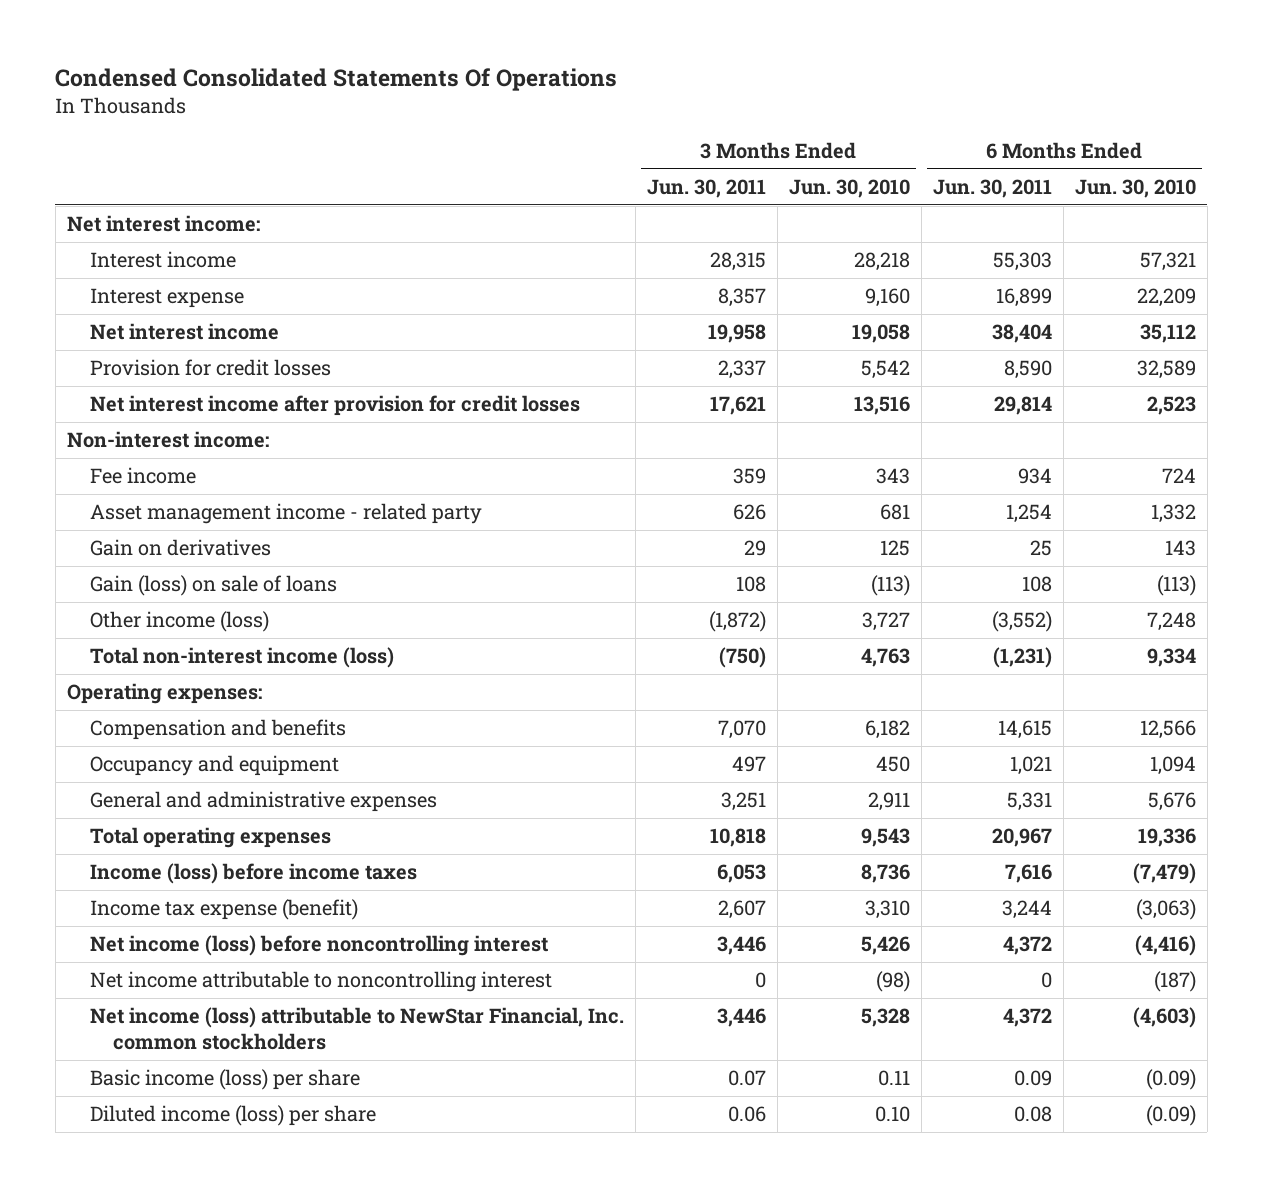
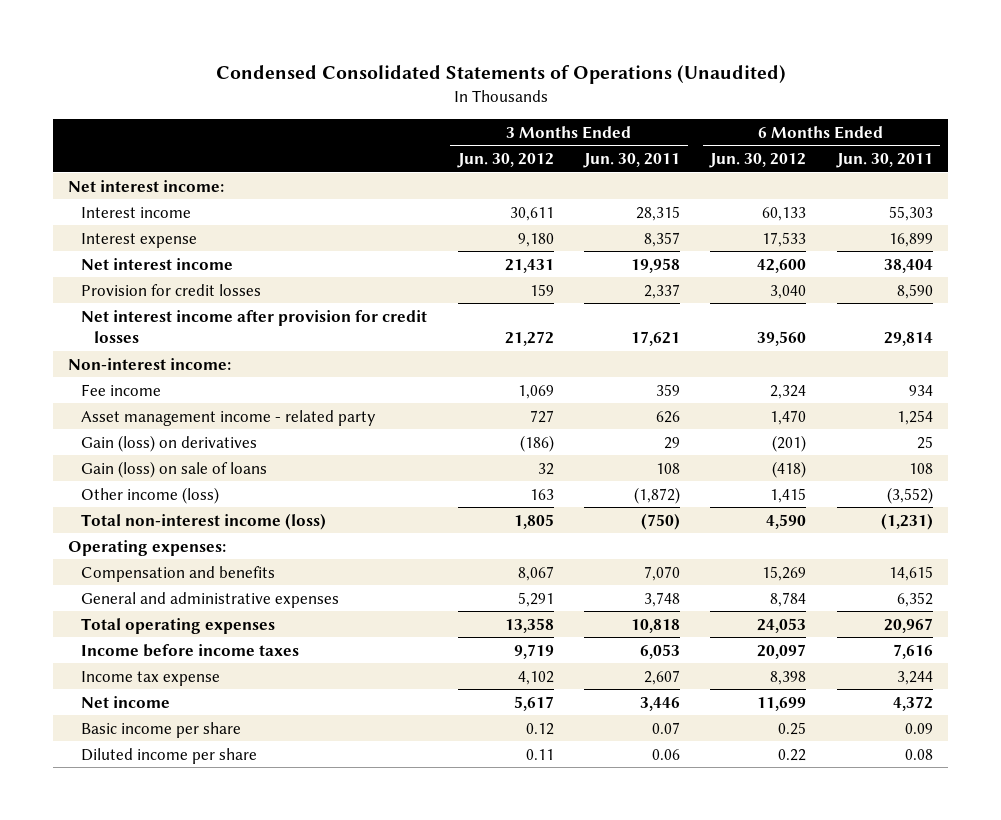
[55,68,618,92] Condensed Consolidated Statements Of Operations -> [215,65,786,85] Condensed Consolidated Statements of Operations (Unaudited)
[788,178,910,198] Jun. 30, 2010 -> none
[1074,178,1196,198] Jun. 30, 2010 -> none
none -> [456,153,554,169] Jun. 30, 2012
none -> [709,153,807,169] Jun. 30, 2012
[90,539,272,557] Gain on derivatives -> [81,434,258,452] Gain (loss) on derivatives
[90,755,340,777] Occupancy and equipment -> none
[721,792,767,812] 3,251 -> [643,591,680,607] 3,748
[1006,792,1052,812] 5,331 -> [896,591,933,607] 6,352
[90,935,549,957] Net income (loss) before noncontrolling interest -> none
[90,971,553,993] Net income attributable to noncontrolling interest -> none
[90,863,418,885] Income (loss) before income taxes -> [81,643,300,657] Income before income taxes
[90,899,359,921] Income tax expense (benefit) -> [81,670,221,686] Income tax expense
[90,1007,625,1050] Net income (loss) attributable to NewStar Financial, Inc. common stockholders -> [81,695,171,708] Net income
[90,1069,361,1091] Basic income (loss) per share -> [81,721,242,738] Basic income per share
[90,1105,377,1127] Diluted income (loss) per share -> [81,747,258,764] Diluted income per share

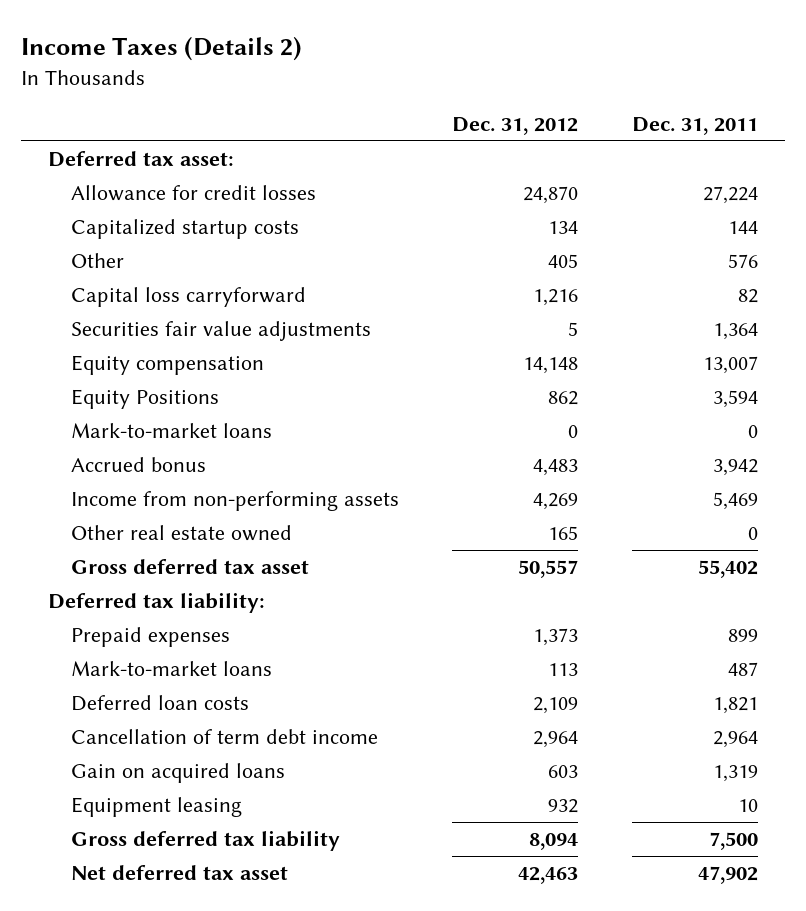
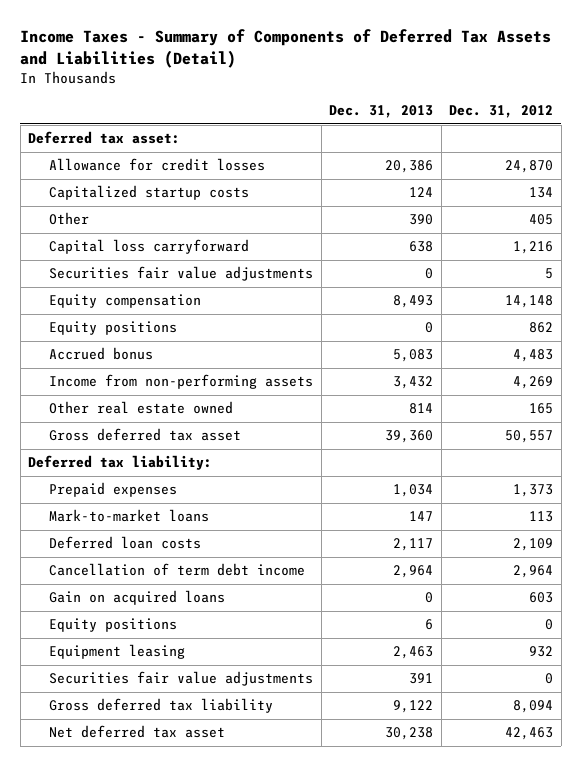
[21,36,303,62] Income Taxes (Details 2) -> [20,29,552,68] Income Taxes - Summary of Components of Deferred Tax Assets and Liabilities (Detail)
[632,117,759,136] Dec. 31, 2011 -> none
none -> [329,105,434,119] Dec. 31, 2013
[70,422,272,438] Mark-to-market loans -> none
[70,388,219,409] Equity Positions -> [48,321,177,336] Equity positions
none -> [48,618,177,633] Equity positions
none -> [48,671,313,687] Securities fair value adjustments

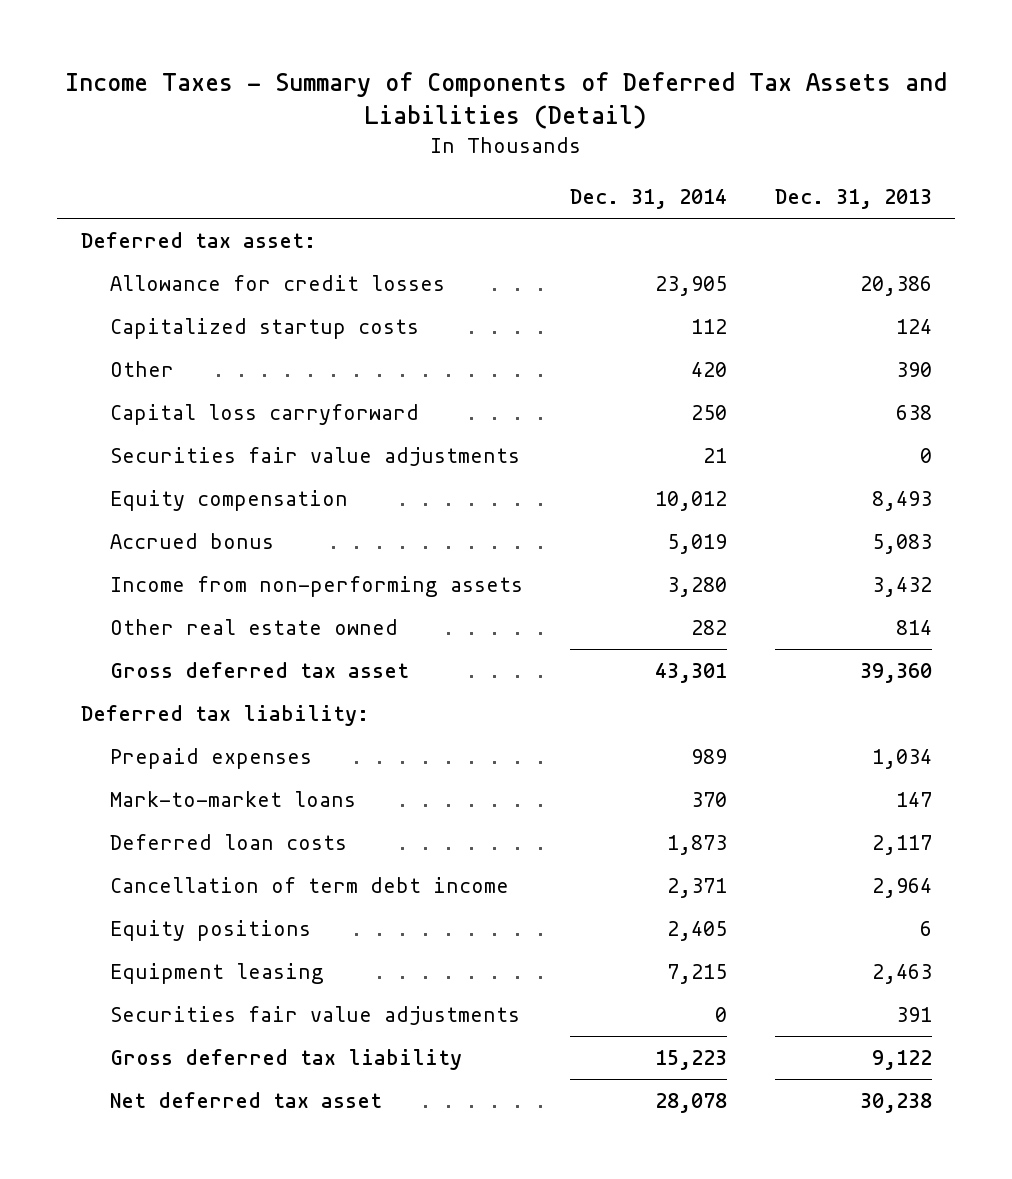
[449,105,554,119] Dec. 31, 2012 -> none
none -> [570,189,728,210] Dec. 31, 2014
[48,321,177,336] Equity positions -> none
[48,590,225,606] Gain on acquired loans -> none

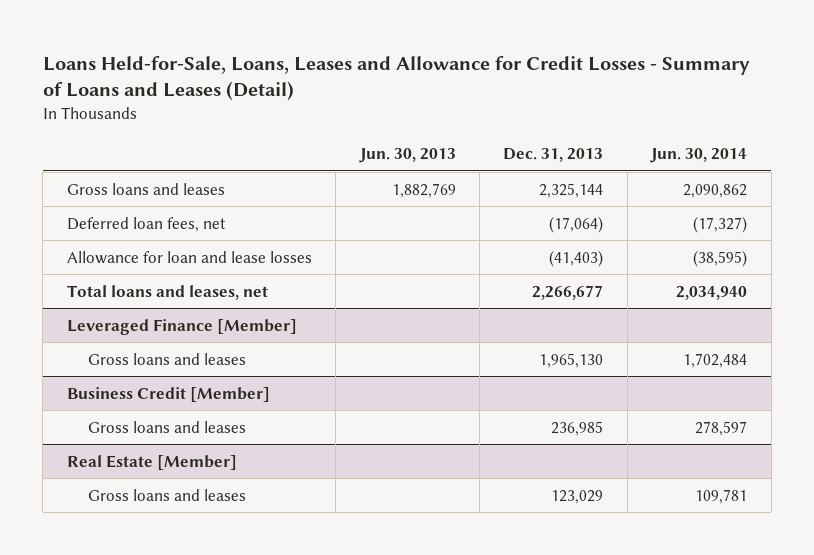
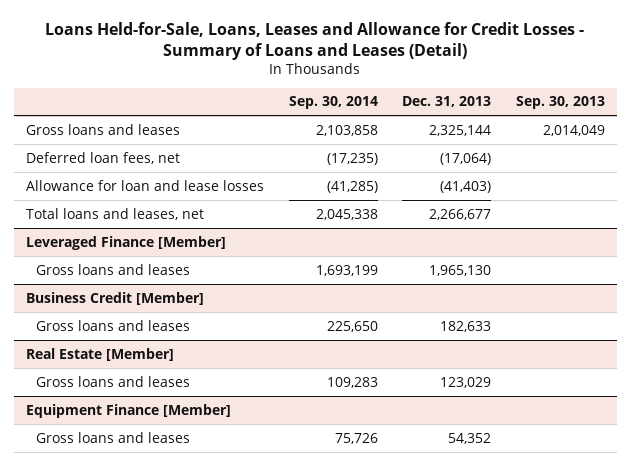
[358,148,456,164] Jun. 30, 2013 -> none
[650,148,748,164] Jun. 30, 2014 -> none
none -> [288,96,378,110] Sep. 30, 2014
none -> [515,96,605,110] Sep. 30, 2013
[551,420,604,436] 236,985 -> [440,320,492,332] 182,633
none -> [26,403,232,418] Equipment Finance [Member]
none -> [35,431,190,443] Gross loans and leases

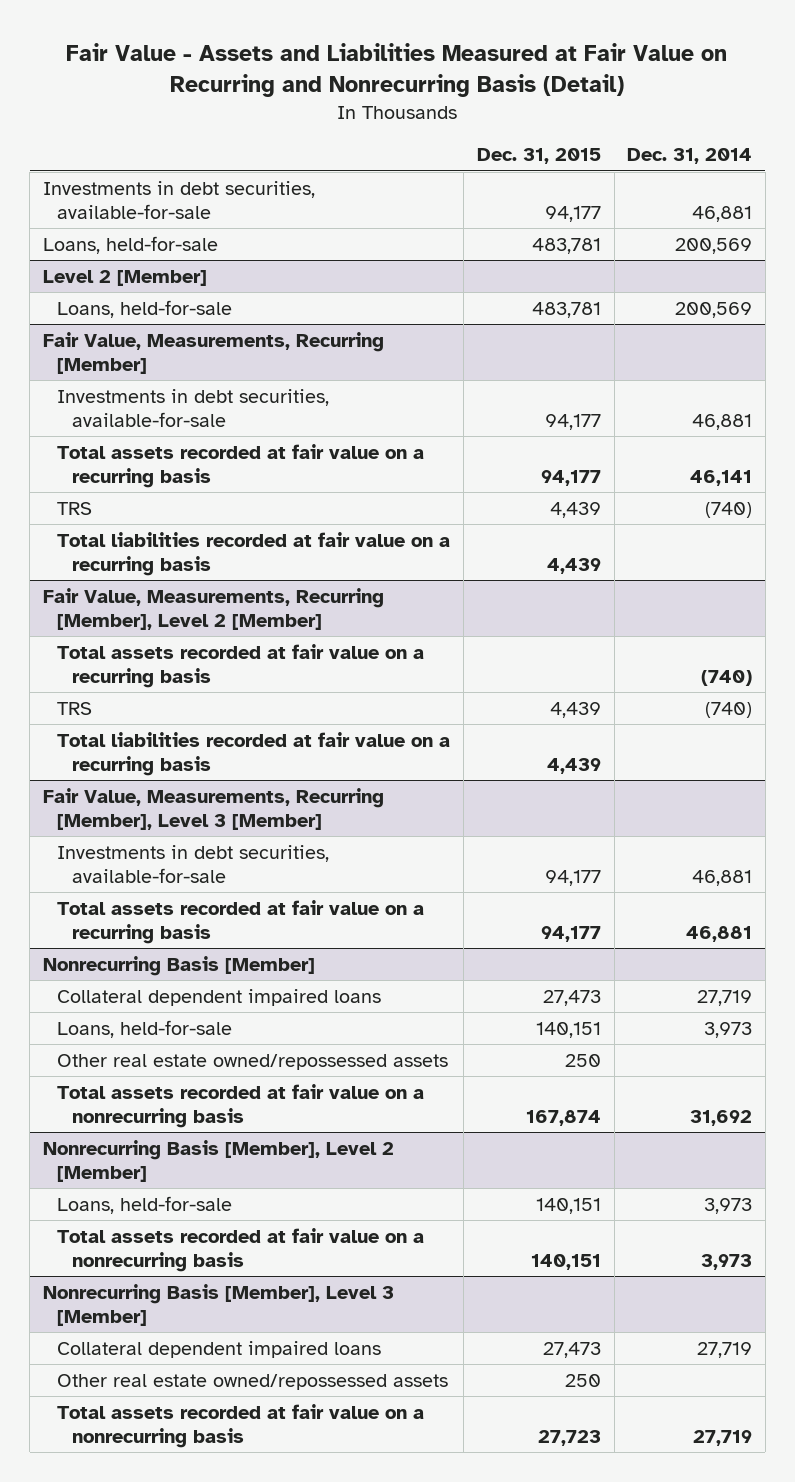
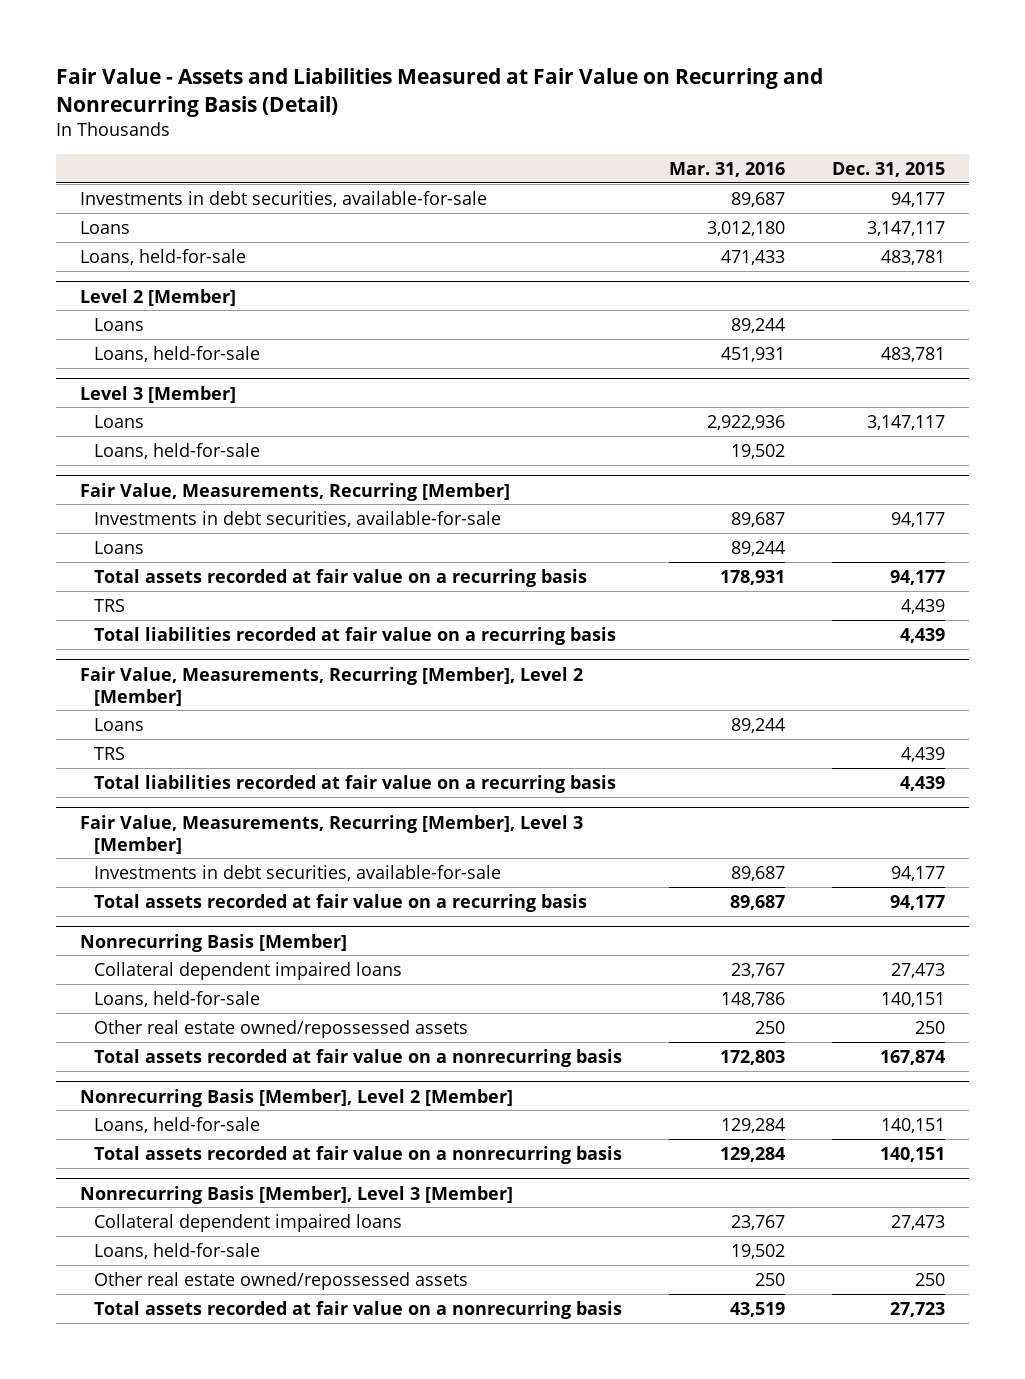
[627,148,753,165] Dec. 31, 2014 -> none
none -> [669,161,786,177] Mar. 31, 2016
none -> [79,220,130,234] Loans
none -> [93,317,144,331] Loans
none -> [79,385,236,403] Level 3 [Member]
none -> [93,414,144,428] Loans
none -> [93,442,260,459] Loans, held-for-sale
none -> [93,540,144,554] Loans
[57,643,425,689] Total assets recorded at fair value on a recurring basis -> none
none -> [93,717,144,731] Loans
none -> [93,1242,260,1259] Loans, held-for-sale

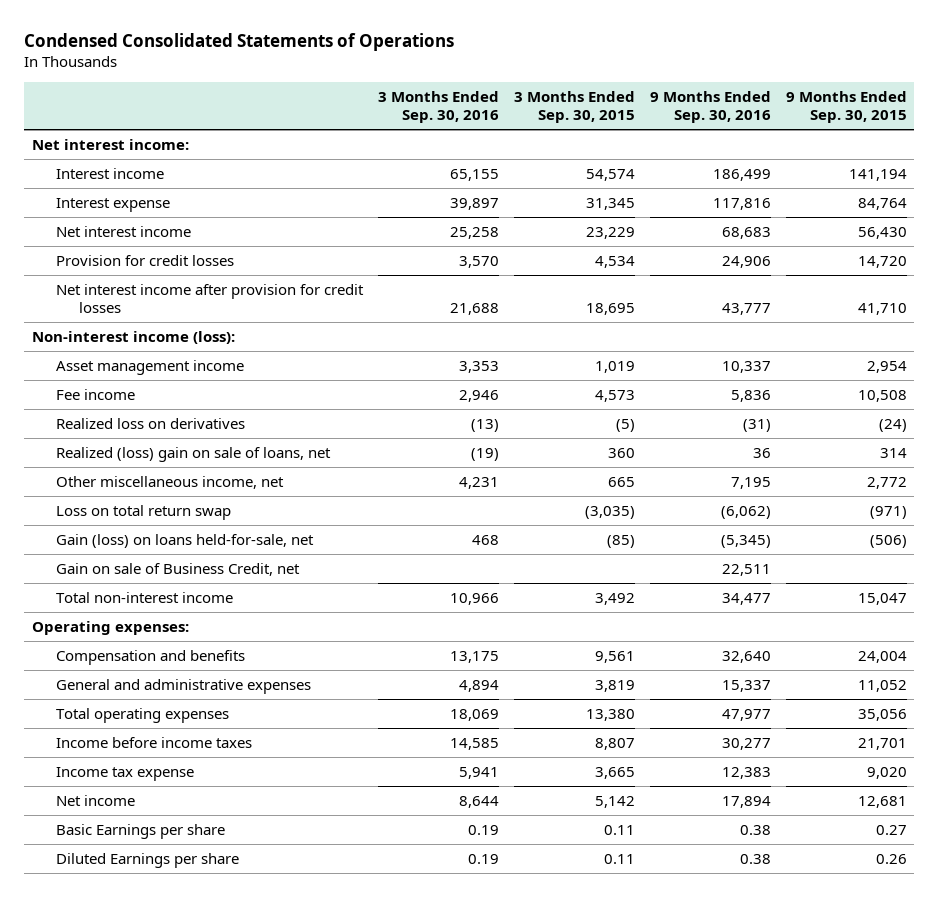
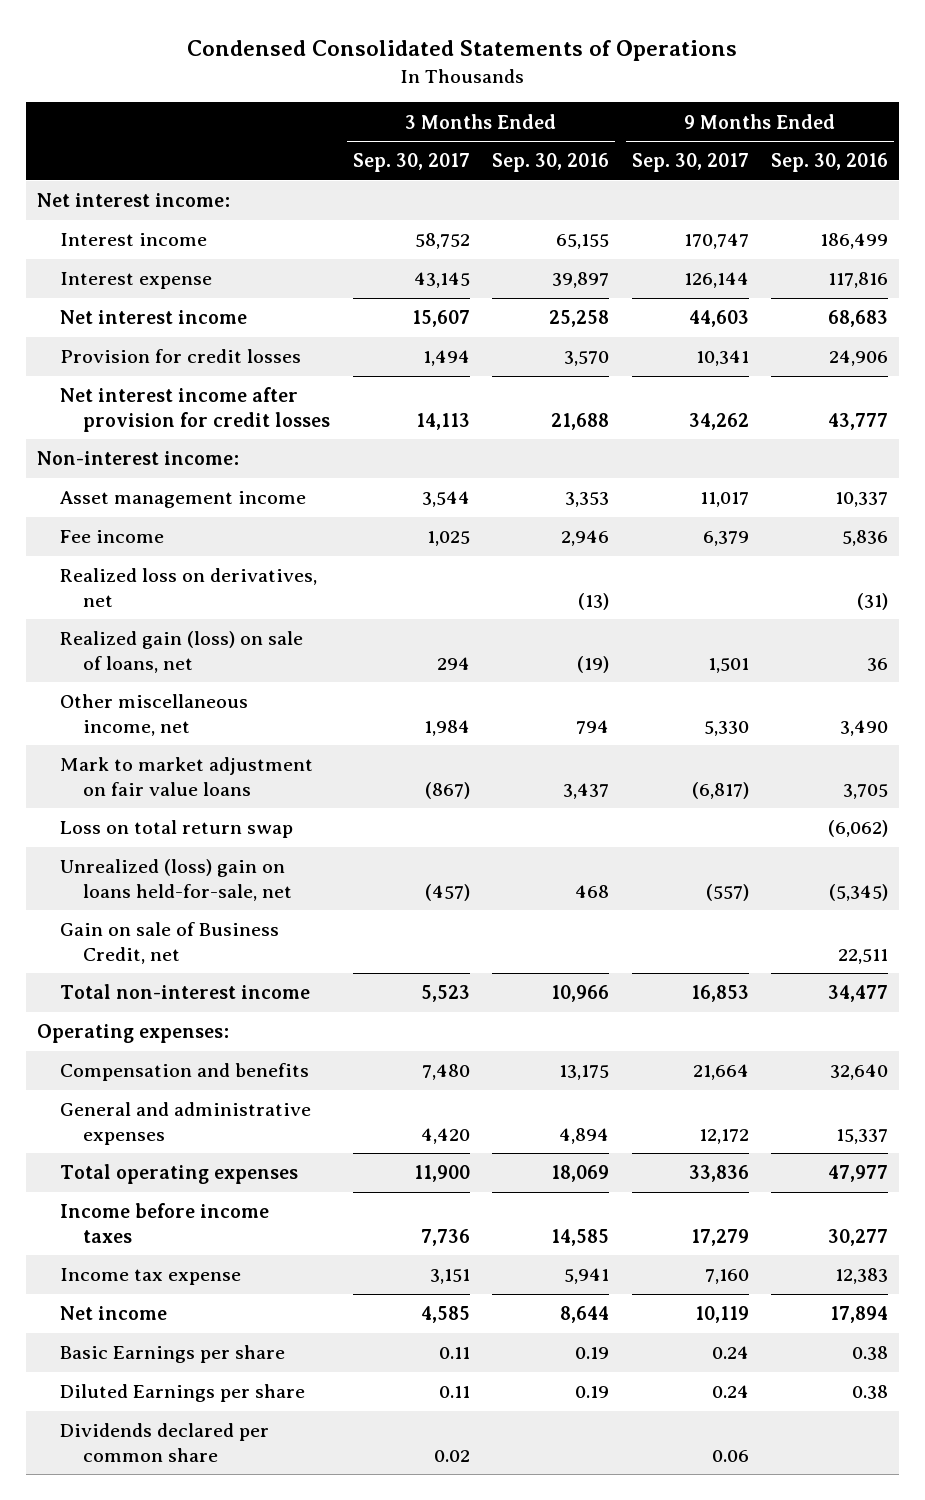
[513,90,635,124] 3 Months Ended Sep. 30, 2015 -> none
[785,90,907,124] 9 Months Ended Sep. 30, 2015 -> none
none -> [352,153,470,173] Sep. 30, 2017
none -> [631,153,749,173] Sep. 30, 2017
[31,330,235,344] Non-interest income (loss): -> [36,451,239,466] Non-interest income:
[55,417,245,429] Realized loss on derivatives -> [60,568,318,607] Realized loss on derivatives, net
[55,446,331,462] Realized (loss) gain on sale of loans, net -> [60,631,304,673] Realized gain (loss) on sale of loans, net
[458,476,499,489] 4,231 -> [576,719,610,734] 794
[730,476,771,489] 7,195 -> [840,719,889,736] 3,490
none -> [60,757,314,796] Mark to market adjustment on fair value loans
[55,533,314,548] Gain (loss) on loans held-for-sale, net -> [60,859,293,901] Unrealized (loss) gain on loans held-for-sale, net
none -> [60,1423,270,1462] Dividends declared per common share

